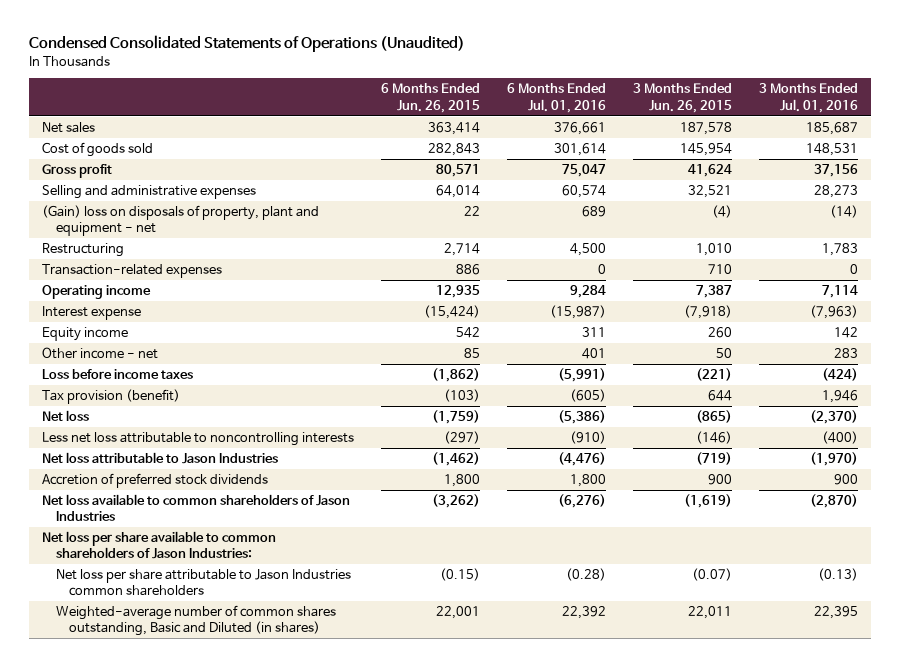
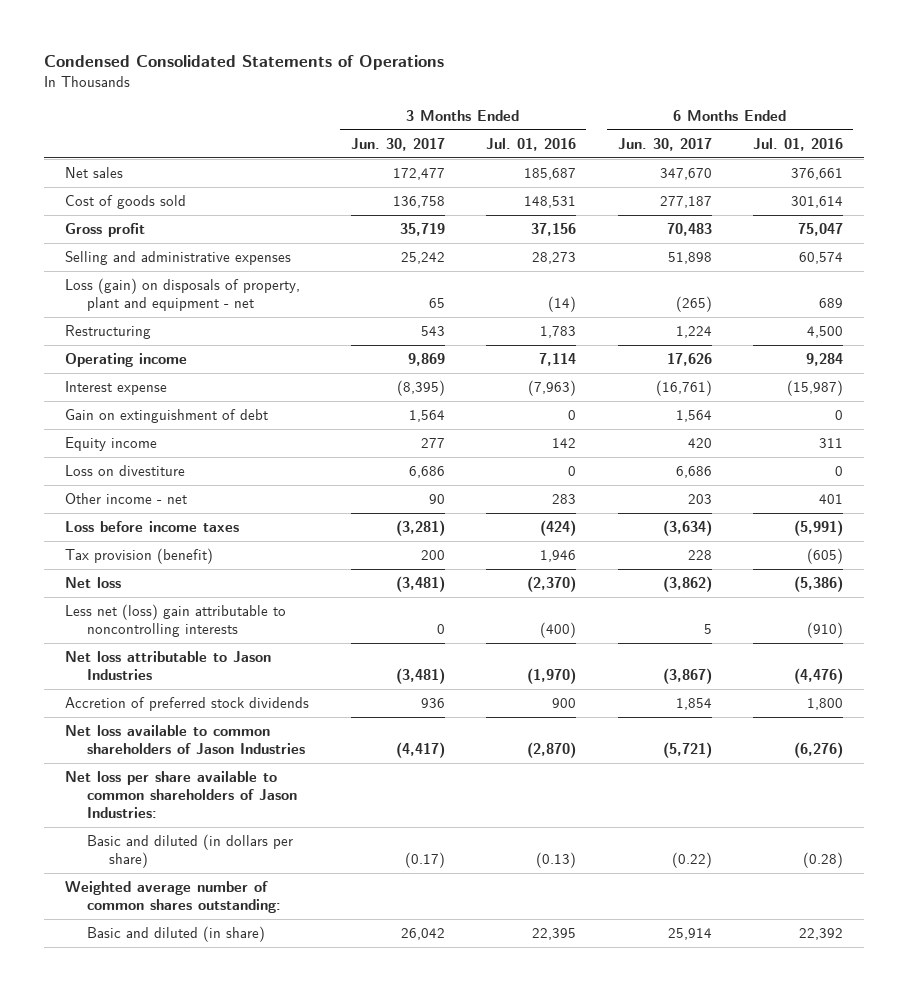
[28,35,465,53] Condensed Consolidated Statements of Operations (Unaudited) -> [44,55,445,71] Condensed Consolidated Statements of Operations
[381,83,481,113] 6 Months Ended Jun. 26, 2015 -> none
[632,83,732,113] 3 Months Ended Jun. 26, 2015 -> none
none -> [350,138,445,152] Jun. 30, 2017
none -> [617,138,712,152] Jun. 30, 2017
[42,205,320,237] (Gain) loss on disposals of property, plant and equipment - net -> [65,278,301,312] Loss (gain) on disposals of property, plant and equipment - net
[42,264,223,279] Transaction-related expenses -> none
none -> [65,409,269,424] Gain on extinguishment of debt
none -> [65,465,186,477] Loss on divestiture
[42,432,355,447] Less net loss attributable to noncontrolling interests -> [65,604,287,638] Less net (loss) gain attributable to noncontrolling interests
[55,569,351,597] Net loss per share attributable to Jason Industries common shareholders -> [87,834,294,869] Basic and diluted (in dollars per share)
none -> [65,881,282,914] Weighted average number of common shares outstanding:
[55,605,336,637] Weighted-average number of common shares outstanding, Basic and Diluted (in shares) -> [87,926,266,943] Basic and diluted (in share)

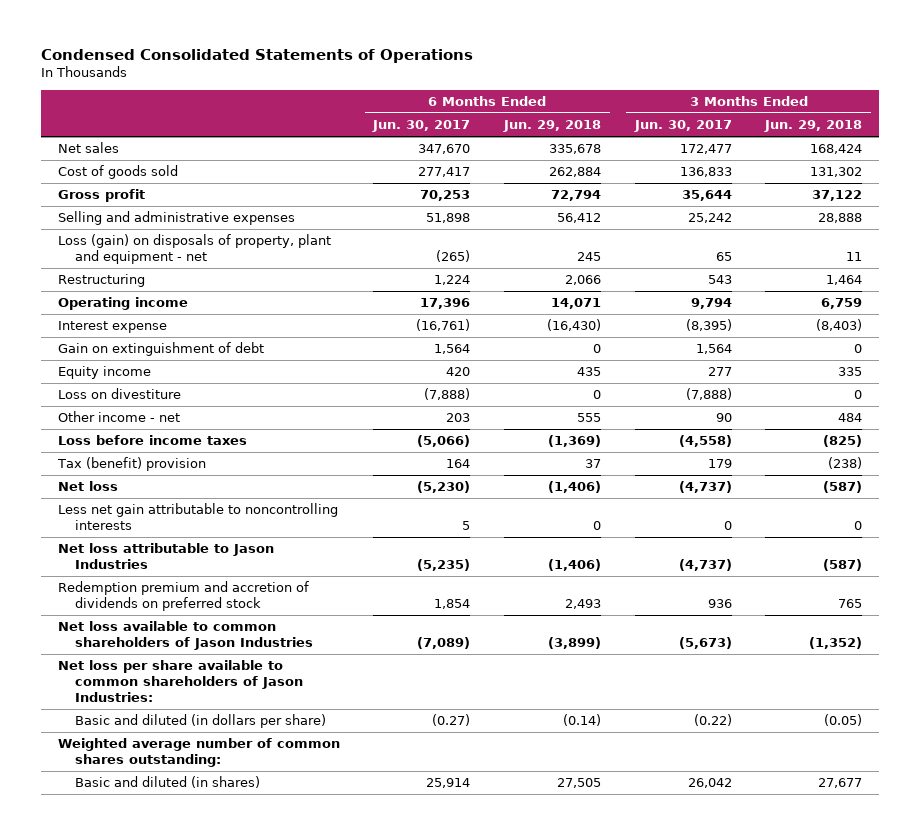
[486,138,577,152] Jul. 01, 2016 -> none
[753,138,844,152] Jul. 01, 2016 -> none
none -> [503,120,602,133] Jun. 29, 2018
none -> [764,120,863,133] Jun. 29, 2018
[392,196,445,209] 136,758 -> [679,167,732,178] 136,833
[659,196,712,209] 277,187 -> [418,167,471,178] 277,417
[399,223,445,237] 35,719 -> [681,190,732,202] 35,644
[666,223,712,237] 70,483 -> [420,190,471,202] 70,253
[407,353,445,367] 9,869 -> [690,298,732,310] 9,794
[666,353,712,367] 17,626 -> [420,298,471,310] 17,396
[408,466,445,479] 6,686 -> [685,388,732,401] (7,888)
[675,466,712,479] 6,686 -> [424,388,471,401] (7,888)
[395,520,445,537] (3,281) -> [678,435,732,448] (4,558)
[662,520,712,537] (3,634) -> [417,435,471,448] (5,066)
[65,548,214,565] Tax provision (benefit) -> [56,457,206,472] Tax (benefit) provision
[420,550,445,561] 200 -> [707,459,732,469] 179
[687,550,712,561] 228 -> [446,459,471,469] 164
[395,576,445,593] (3,481) -> [678,481,732,494] (4,737)
[662,576,712,593] (3,862) -> [417,481,471,494] (5,230)
[65,604,287,638] Less net (loss) gain attributable to noncontrolling interests -> [57,503,338,531] Less net gain attributable to noncontrolling interests
[395,668,445,685] (3,481) -> [678,559,732,572] (4,737)
[662,668,712,685] (3,867) -> [417,559,471,572] (5,235)
[65,697,310,712] Accretion of preferred stock dividends -> [57,581,309,612] Redemption premium and accretion of dividends on preferred stock
[395,742,445,759] (4,417) -> [678,637,732,650] (5,673)
[662,742,712,759] (5,721) -> [417,637,471,650] (7,089)
[404,852,445,869] (0.17) -> [693,714,732,727] (0.22)
[671,852,712,869] (0.22) -> [432,714,471,727] (0.27)
[87,926,266,943] Basic and diluted (in share) -> [75,776,261,789] Basic and diluted (in shares)

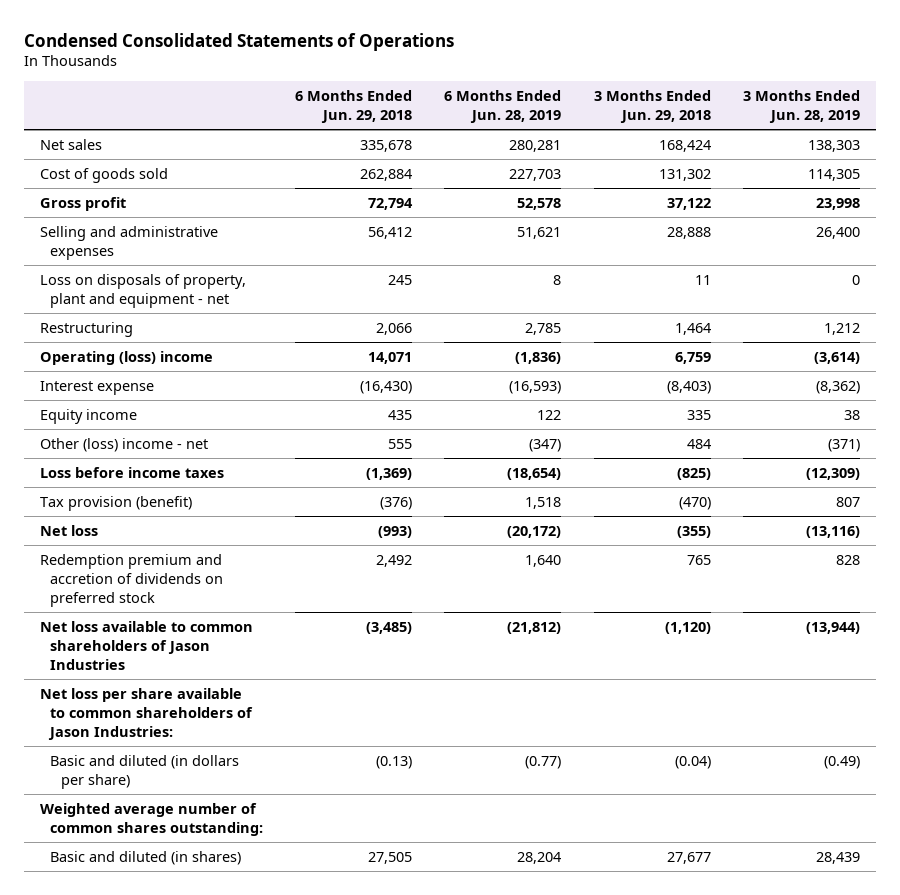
[372,120,471,133] Jun. 30, 2017 -> none
[633,120,732,133] Jun. 30, 2017 -> none
none -> [444,89,562,123] 6 Months Ended Jun. 28, 2019
none -> [742,89,860,123] 3 Months Ended Jun. 28, 2019
[57,234,331,265] Loss (gain) on disposals of property, plant and equipment - net -> [39,273,246,308] Loss on disposals of property, plant and equipment - net
[57,297,188,311] Operating income -> [39,350,213,365] Operating (loss) income
[57,342,264,357] Gain on extinguishment of debt -> none
[57,388,181,400] Loss on divestiture -> none
[57,411,180,423] Other income - net -> [39,437,208,452] Other (loss) income - net
[57,503,338,531] Less net gain attributable to noncontrolling interests -> none
[57,543,274,570] Net loss attributable to Jason Industries -> none
[56,457,206,472] Tax (benefit) provision -> [39,495,192,511] Tax provision (benefit)
[585,459,602,469] 37 -> [380,496,413,510] (376)
[828,457,863,470] (238) -> [678,496,711,510] (470)
[548,481,602,494] (1,406) -> [378,525,413,538] (993)
[823,481,863,494] (587) -> [676,525,711,538] (355)
[565,599,602,610] 2,493 -> [376,554,413,567] 2,492
[548,637,602,650] (3,899) -> [366,621,413,634] (3,485)
[809,637,863,650] (1,352) -> [664,621,711,634] (1,120)
[563,714,602,727] (0.14) -> [376,755,413,769] (0.13)
[824,714,863,727] (0.05) -> [674,755,711,769] (0.04)

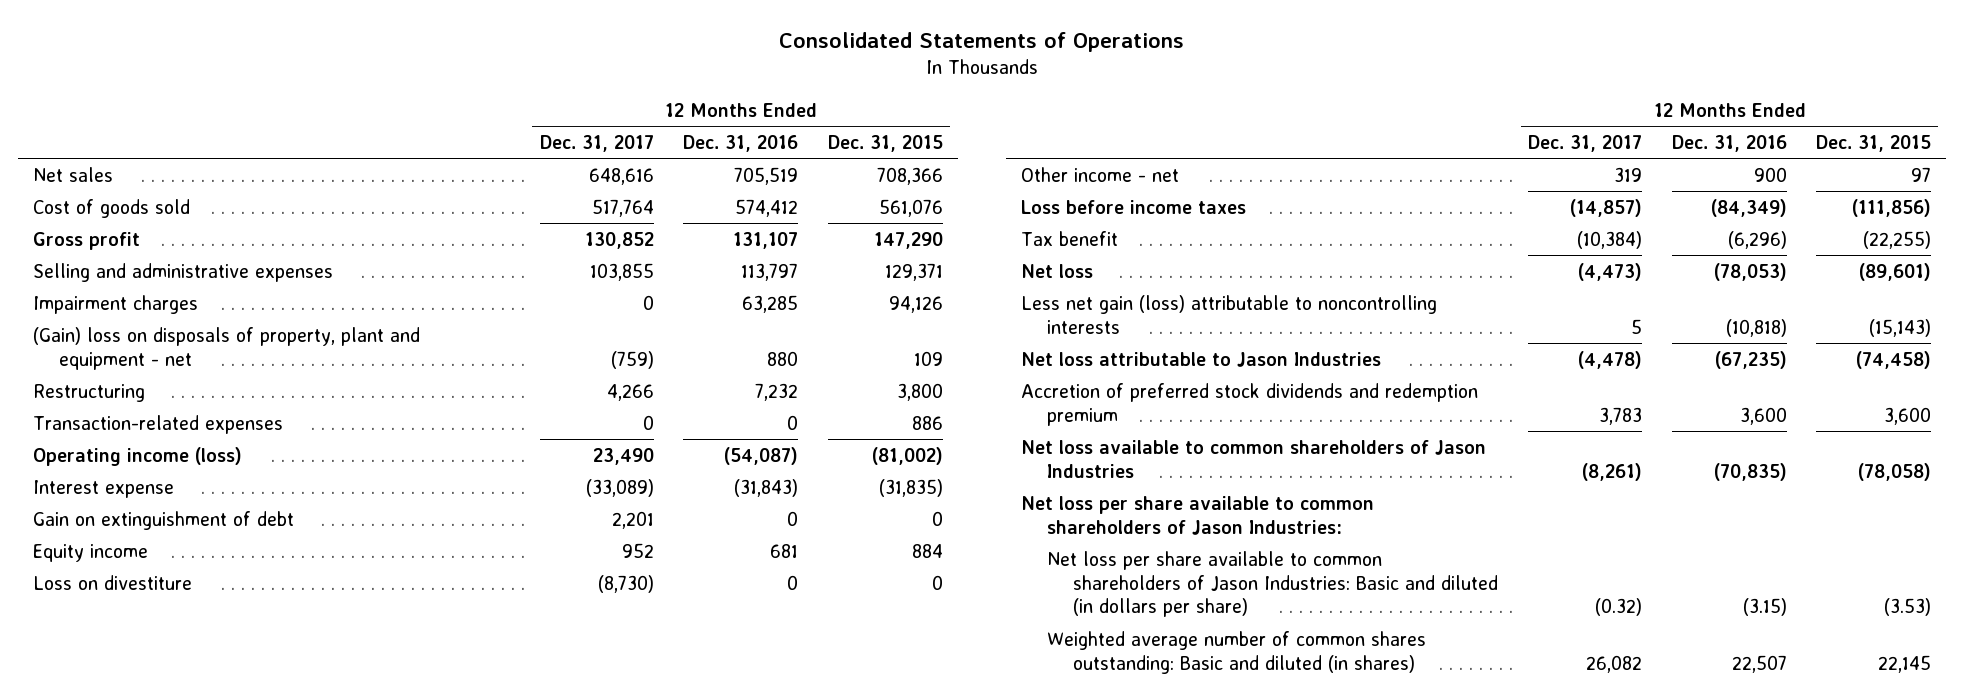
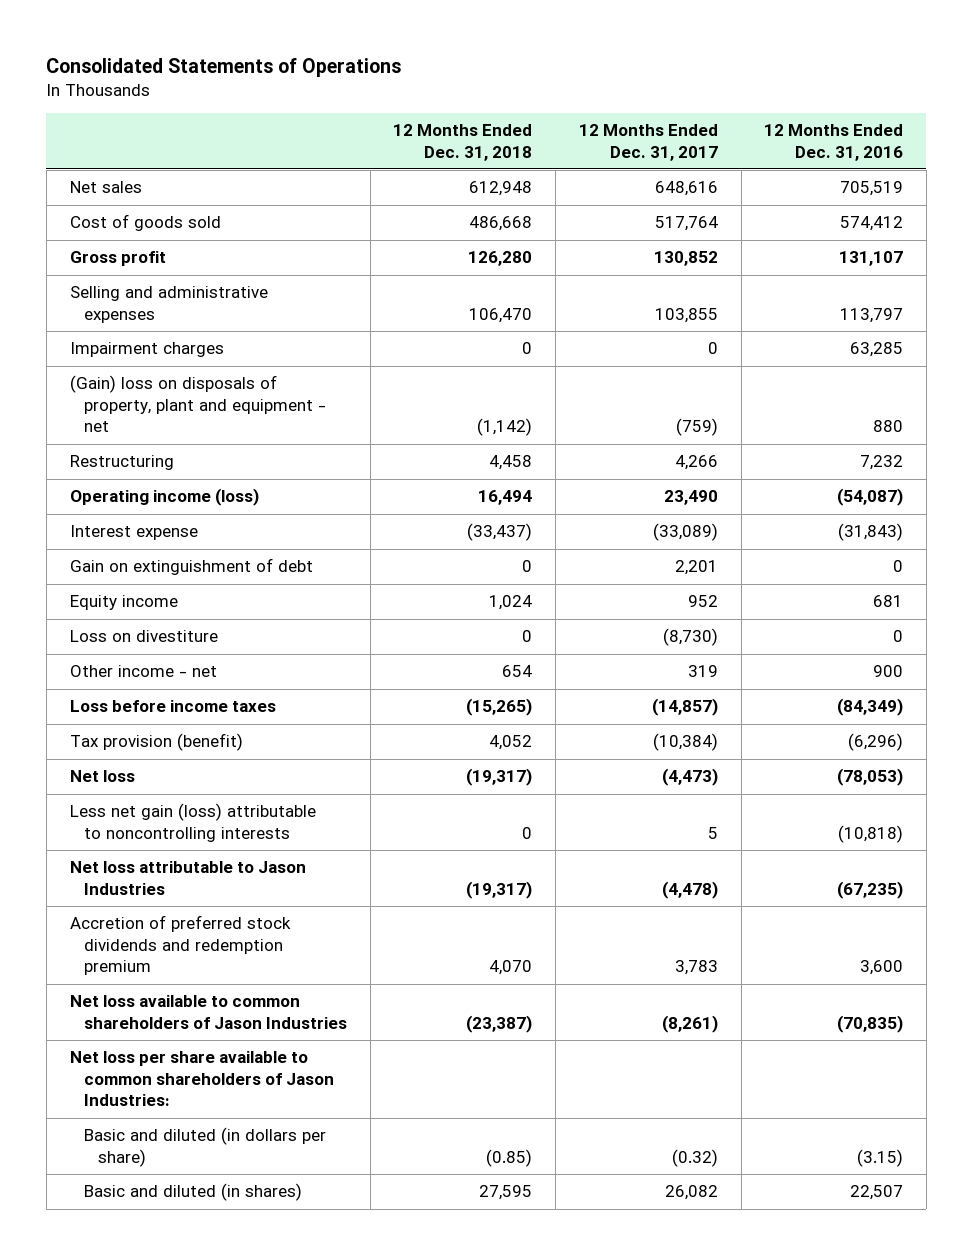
[827,134,943,152] Dec. 31, 2015 -> none
none -> [393,124,533,161] 12 Months Ended Dec. 31, 2018
[32,414,283,434] Transaction-related expenses -> none
[1020,230,1118,246] Tax benefit -> [69,733,243,752] Tax provision (benefit)
[1047,550,1499,618] Net loss per share available to common shareholders of Jason Industries: Basic and diluted (in dollars per share) -> [84,1127,327,1167] Basic and diluted (in dollars per share)
[1047,630,1427,674] Weighted average number of common shares outstanding: Basic and diluted (in shares) -> [84,1183,303,1202] Basic and diluted (in shares)

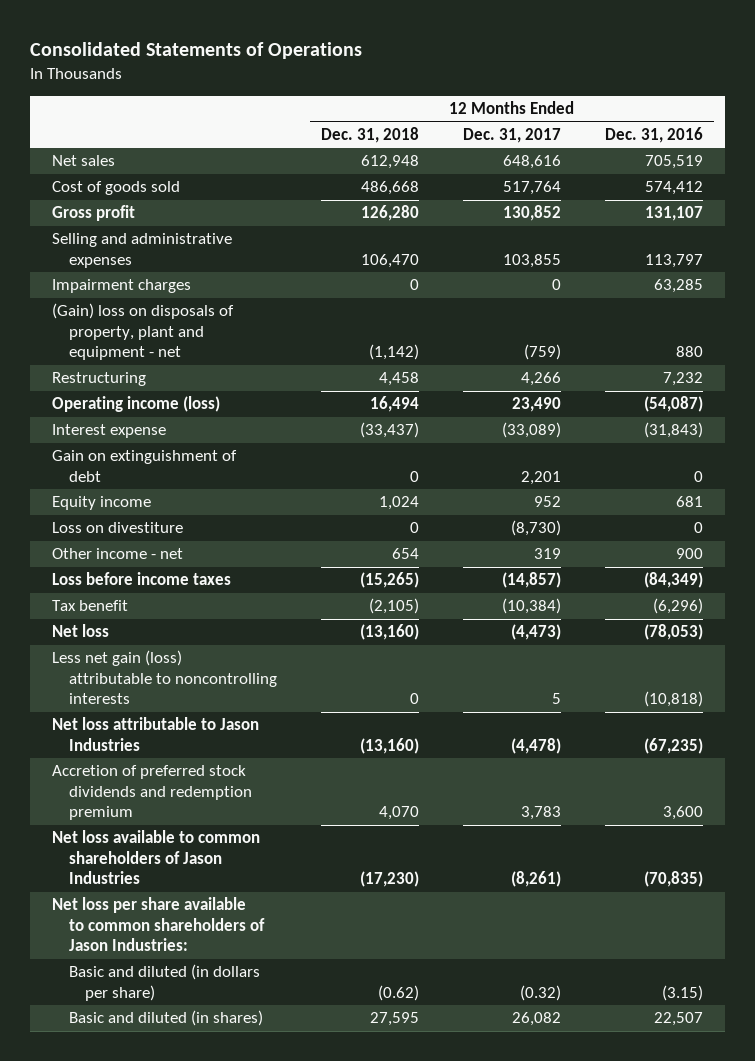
[69,733,243,752] Tax provision (benefit) -> [51,600,128,612] Tax benefit
[489,735,533,751] 4,052 -> [368,598,419,615] (2,105)
[466,768,533,787] (19,317) -> [359,624,419,641] (13,160)
[466,880,533,899] (19,317) -> [359,737,419,754] (13,160)
[466,1014,533,1033] (23,387) -> [359,871,419,888] (17,230)
[486,1148,533,1167] (0.85) -> [377,984,419,1001] (0.62)

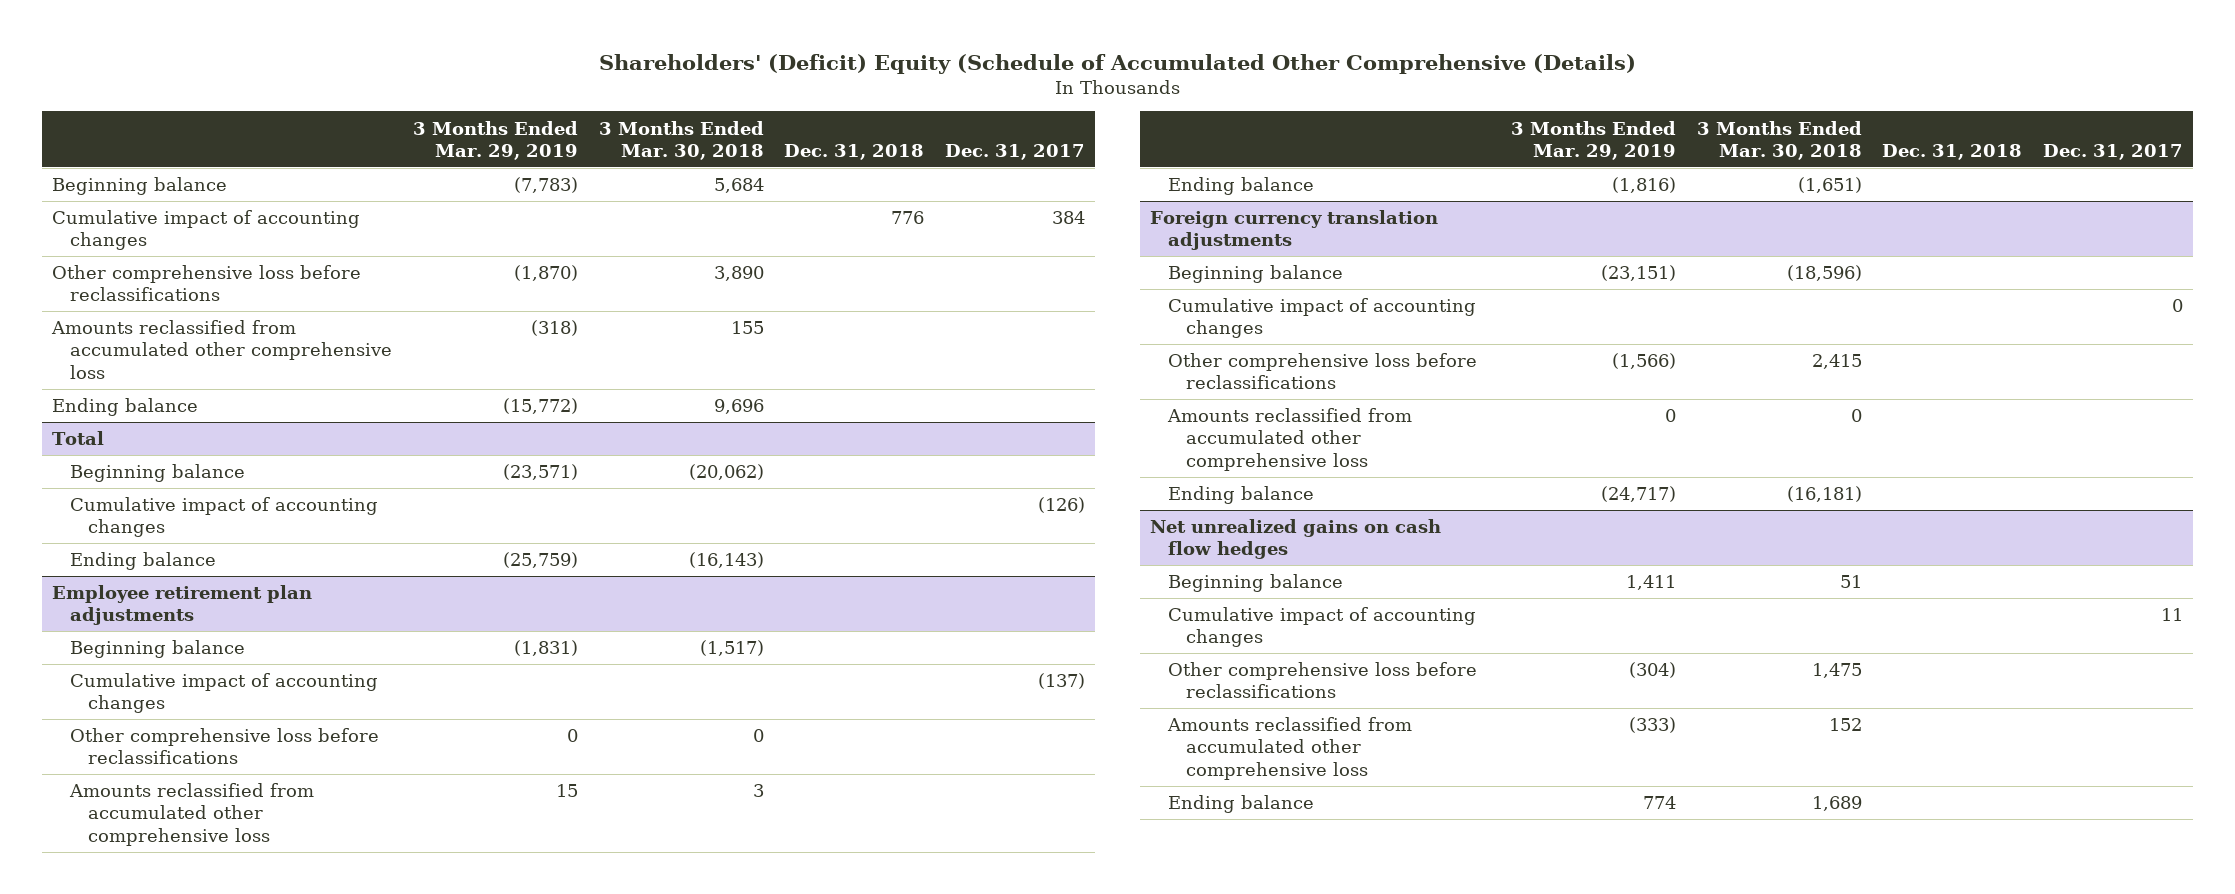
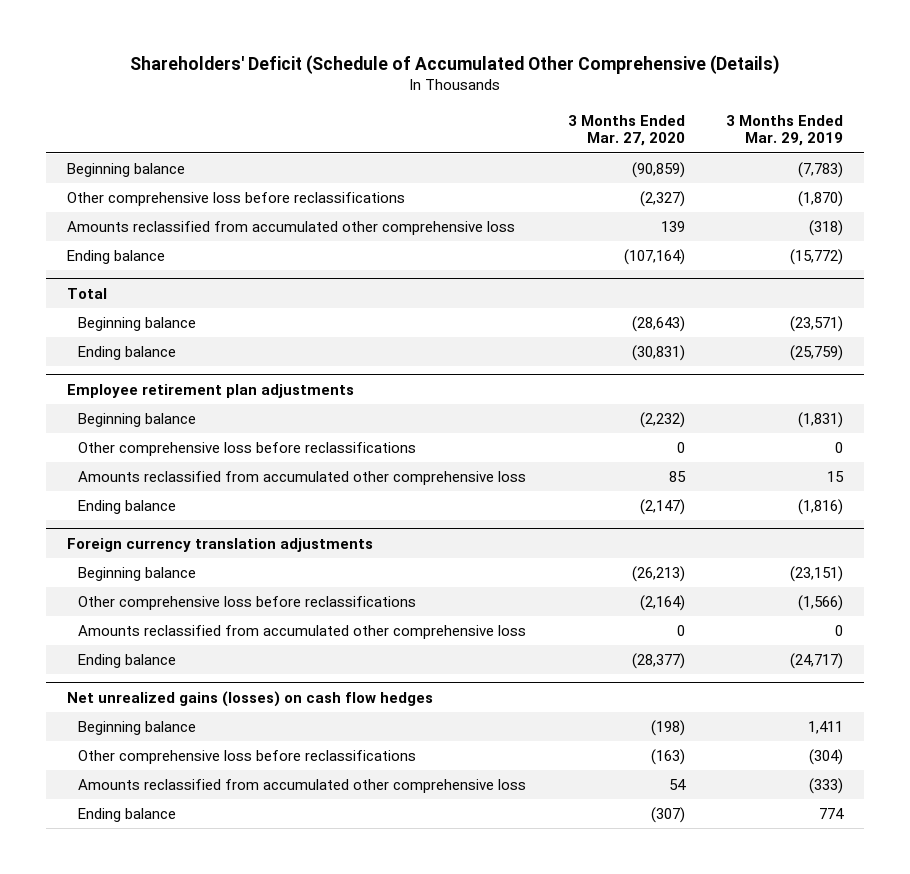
[598,53,1636,74] Shareholders' (Deficit) Equity (Schedule of Accumulated Other Comprehensive (Details) -> [130,54,781,74] Shareholders' Deficit (Schedule of Accumulated Other Comprehensive (Details)
[598,120,764,160] 3 Months Ended Mar. 30, 2018 -> none
[784,143,925,160] Dec. 31, 2018 -> none
[944,143,1085,160] Dec. 31, 2017 -> none
none -> [567,114,685,147] 3 Months Ended Mar. 27, 2020
[52,210,361,251] Cumulative impact of accounting changes -> none
[70,497,379,538] Cumulative impact of accounting changes -> none
[70,673,379,714] Cumulative impact of accounting changes -> none
[1168,298,1477,339] Cumulative impact of accounting changes -> none
[1150,519,1442,560] Net unrealized gains on cash flow hedges -> [67,690,434,707] Net unrealized gains (losses) on cash flow hedges
[1168,607,1477,648] Cumulative impact of accounting changes -> none

